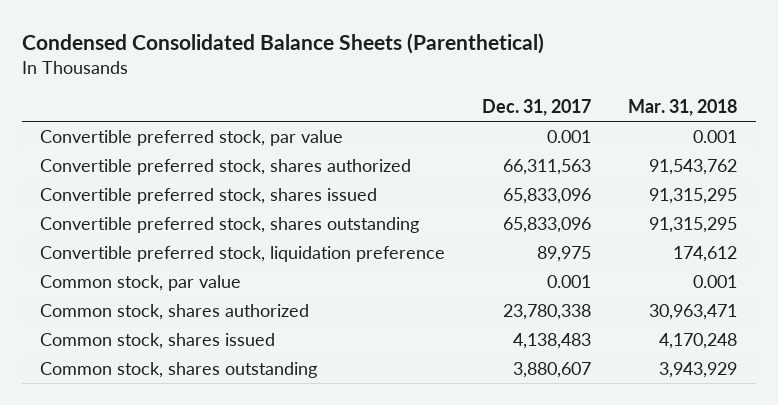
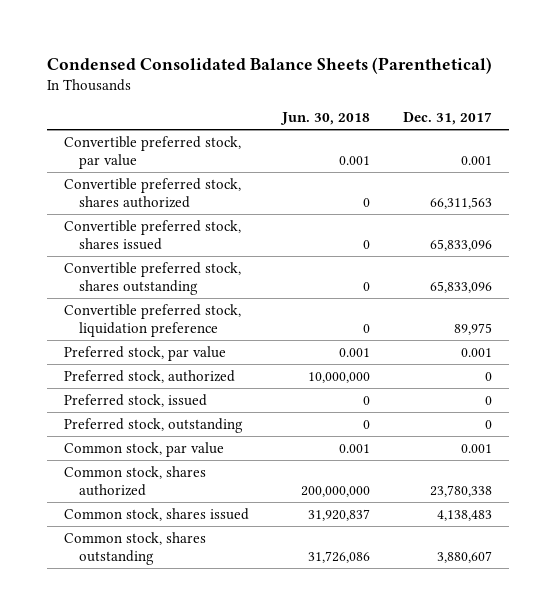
[628,99,738,117] Mar. 31, 2018 -> none
none -> [279,112,370,126] Jun. 30, 2018
none -> [63,345,226,361] Preferred stock, par value
none -> [63,369,235,383] Preferred stock, authorized
none -> [63,393,207,407] Preferred stock, issued
none -> [63,417,243,433] Preferred stock, outstanding

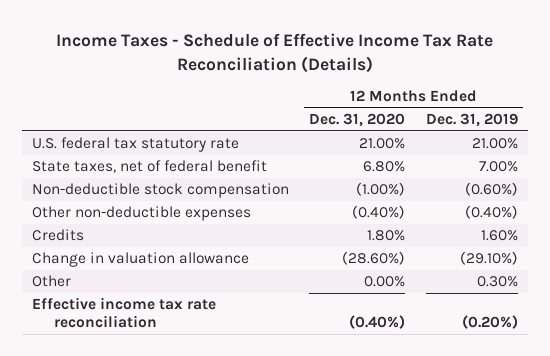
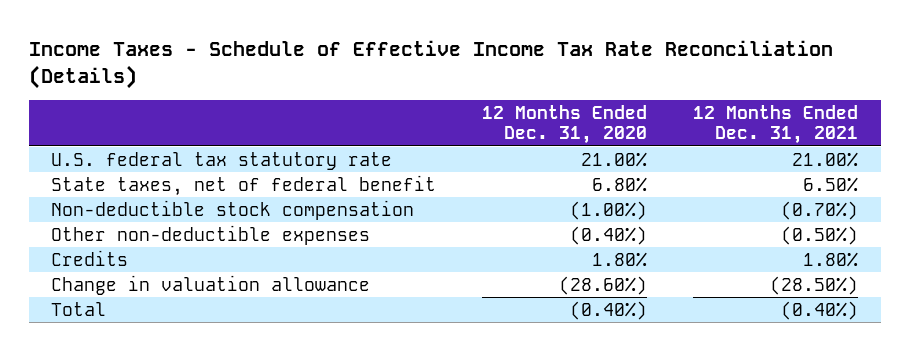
[425,113,518,128] Dec. 31, 2019 -> none
none -> [693,104,859,145] 12 Months Ended Dec. 31, 2021
[32,275,72,288] Other -> none
[32,297,217,329] Effective income tax rate reconciliation -> [51,301,107,316] Total

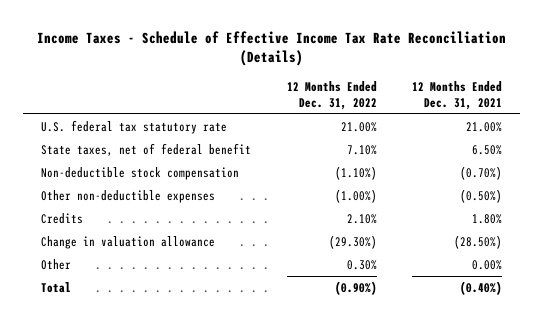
[482,104,648,145] 12 Months Ended Dec. 31, 2020 -> none
none -> [286,80,377,110] 12 Months Ended Dec. 31, 2022
none -> [41,258,72,270] Other

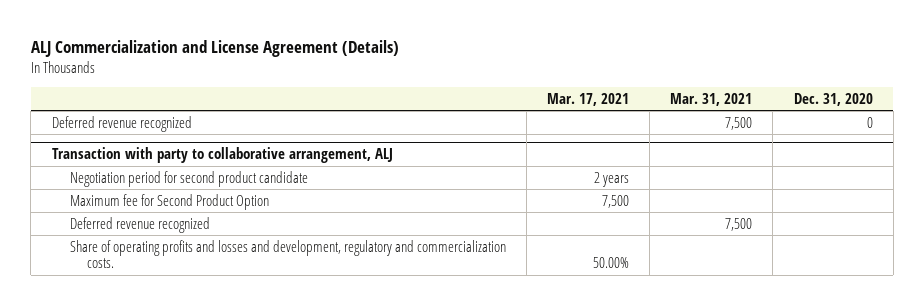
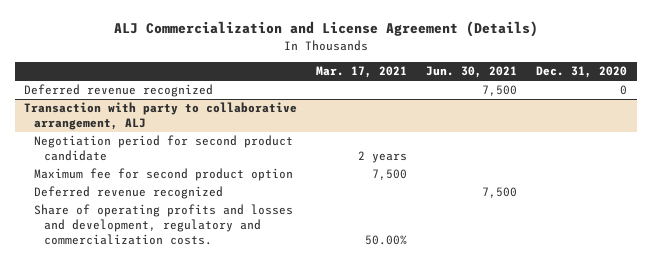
[670,92,753,106] Mar. 31, 2021 -> none
none -> [426,66,518,79] Jun. 30, 2021
[69,193,269,210] Maximum fee for Second Product Option -> [34,168,294,182] Maximum fee for second product option

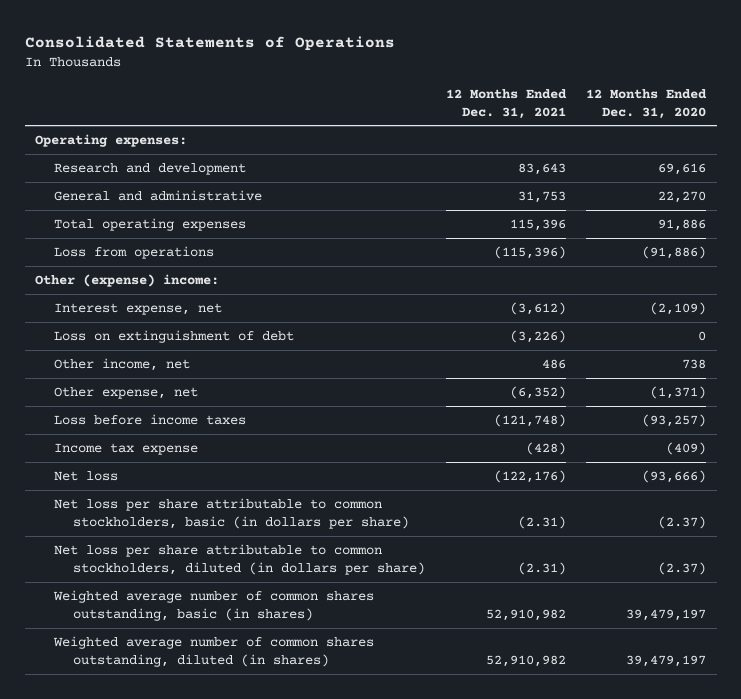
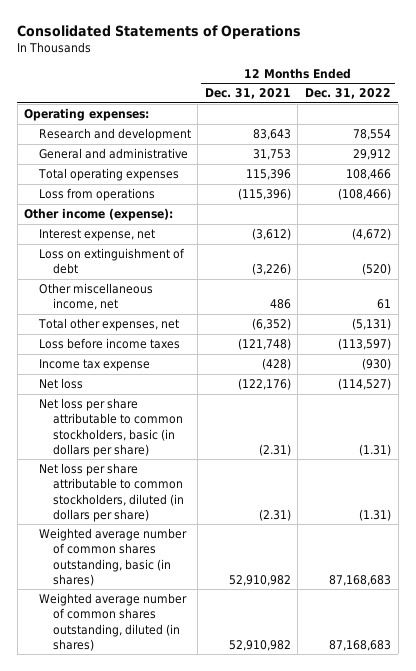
[586,88,708,119] 12 Months Ended Dec. 31, 2020 -> none
none -> [305,88,392,100] Dec. 31, 2022
[35,273,220,287] Other (expense) income: -> [24,208,174,222] Other income (expense):
[54,357,191,371] Other income, net -> [38,283,153,311] Other miscellaneous income, net
[54,386,199,399] Other expense, net -> [37,318,179,332] Total other expenses, net

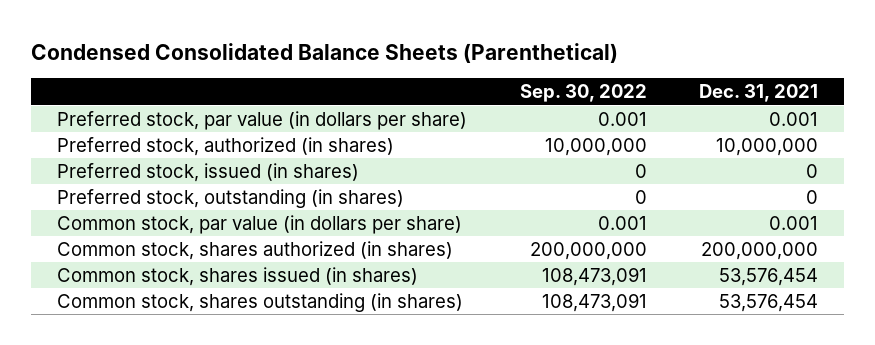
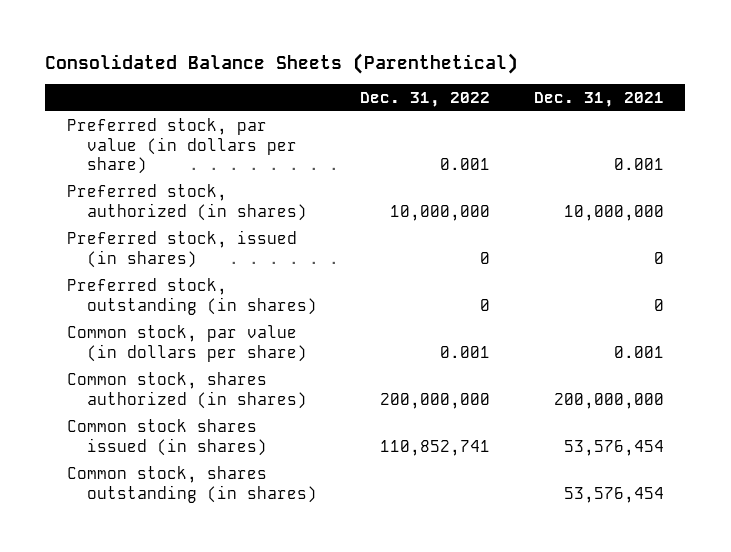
[31,42,619,63] Condensed Consolidated Balance Sheets (Parenthetical) -> [45,52,519,74] Consolidated Balance Sheets (Parenthetical)
[519,84,647,103] Sep. 30, 2022 -> none
none -> [360,91,491,107] Dec. 31, 2022
[57,266,419,286] Common stock, shares issued (in shares) -> [66,418,268,456] Common stock shares issued (in shares)

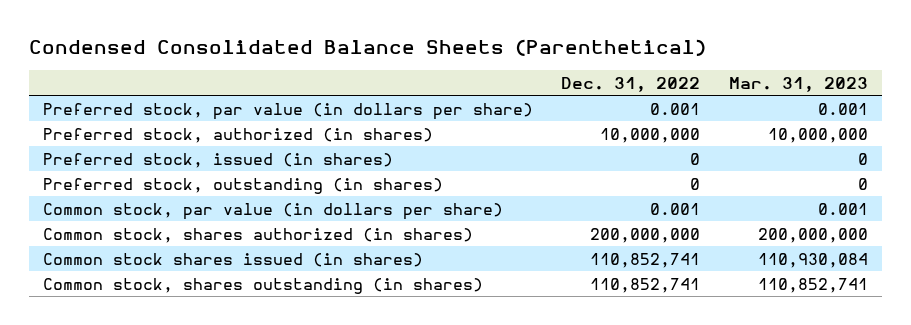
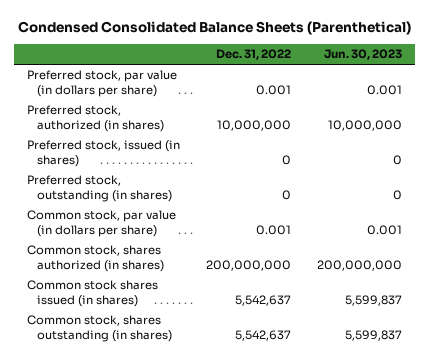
[728,76,868,92] Mar. 31, 2023 -> none
none -> [324,49,403,61] Jun. 30, 2023
[590,252,701,268] 110,852,741 -> [235,294,292,306] 5,542,637
[590,277,701,293] 110,852,741 -> [235,329,292,341] 5,542,637

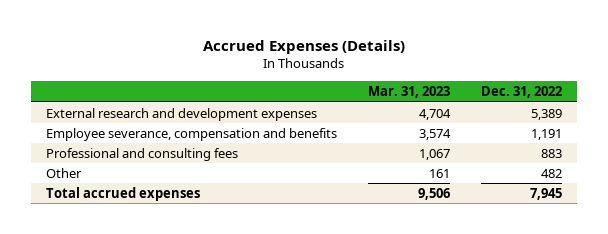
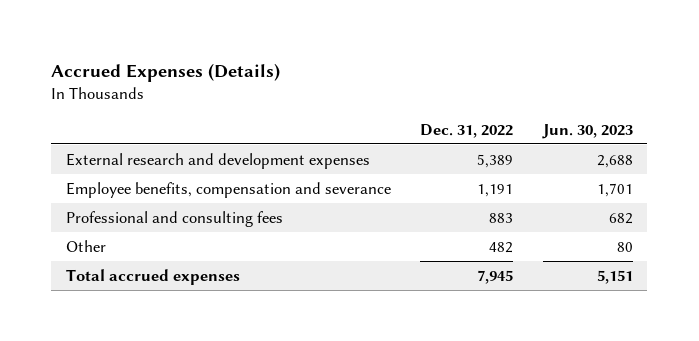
[367,86,450,99] Mar. 31, 2023 -> none
none -> [541,123,633,139] Jun. 30, 2023
[46,127,338,141] Employee severance, compensation and benefits -> [66,181,392,198] Employee benefits, compensation and severance

